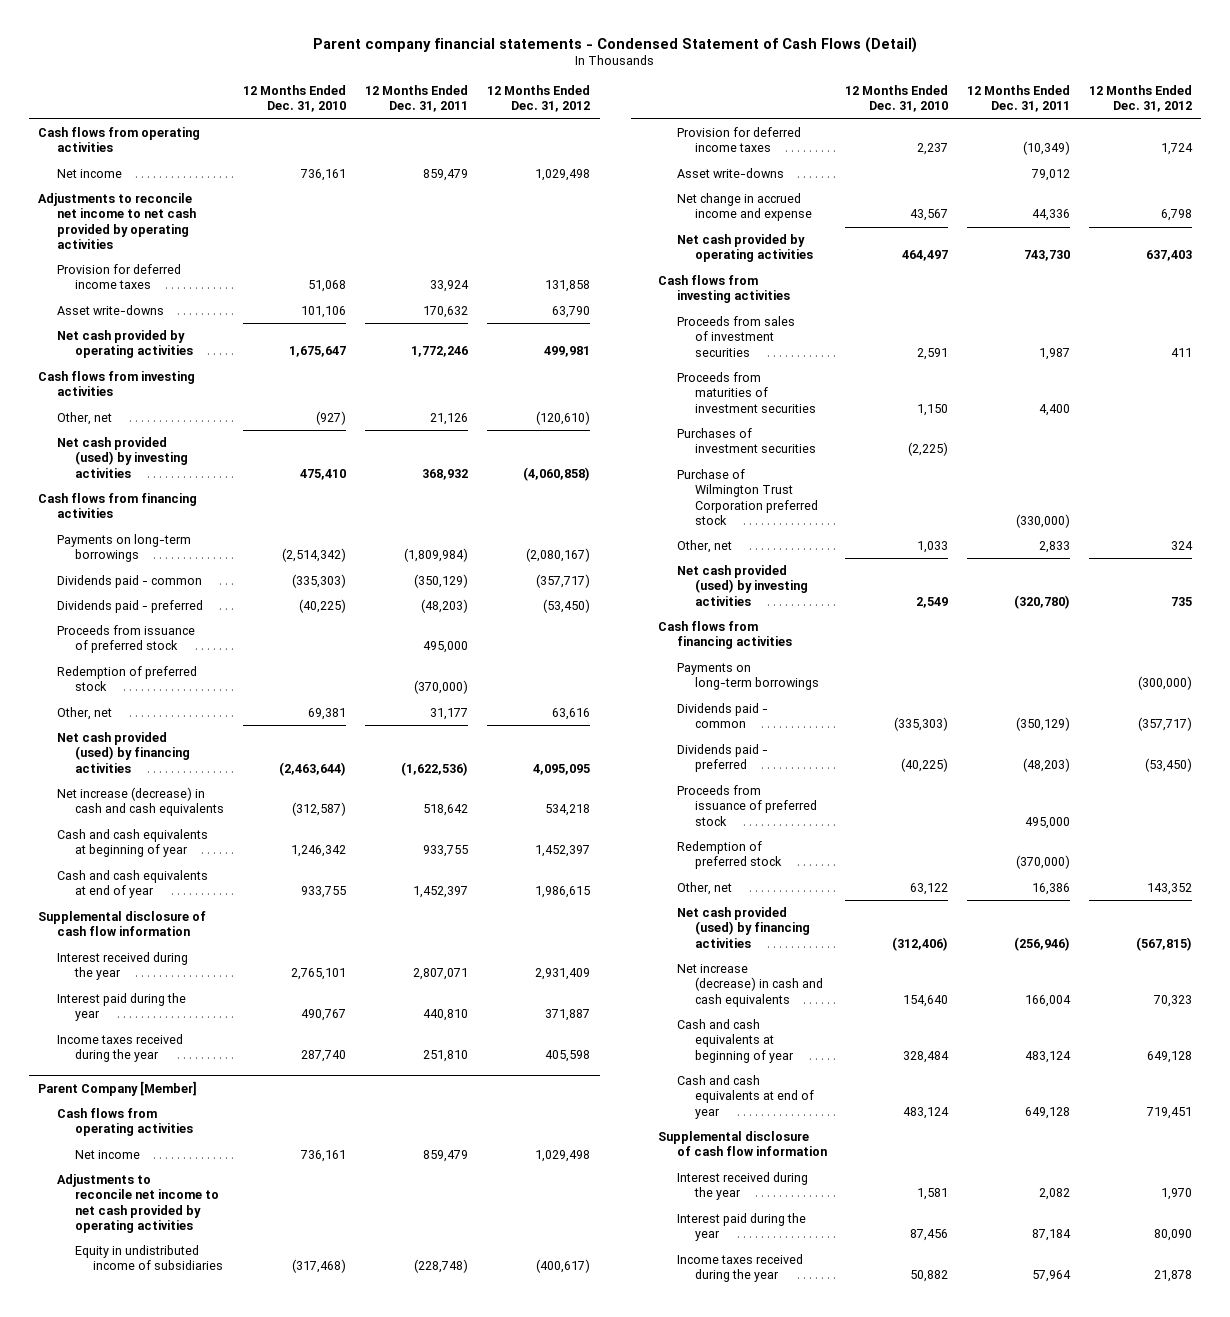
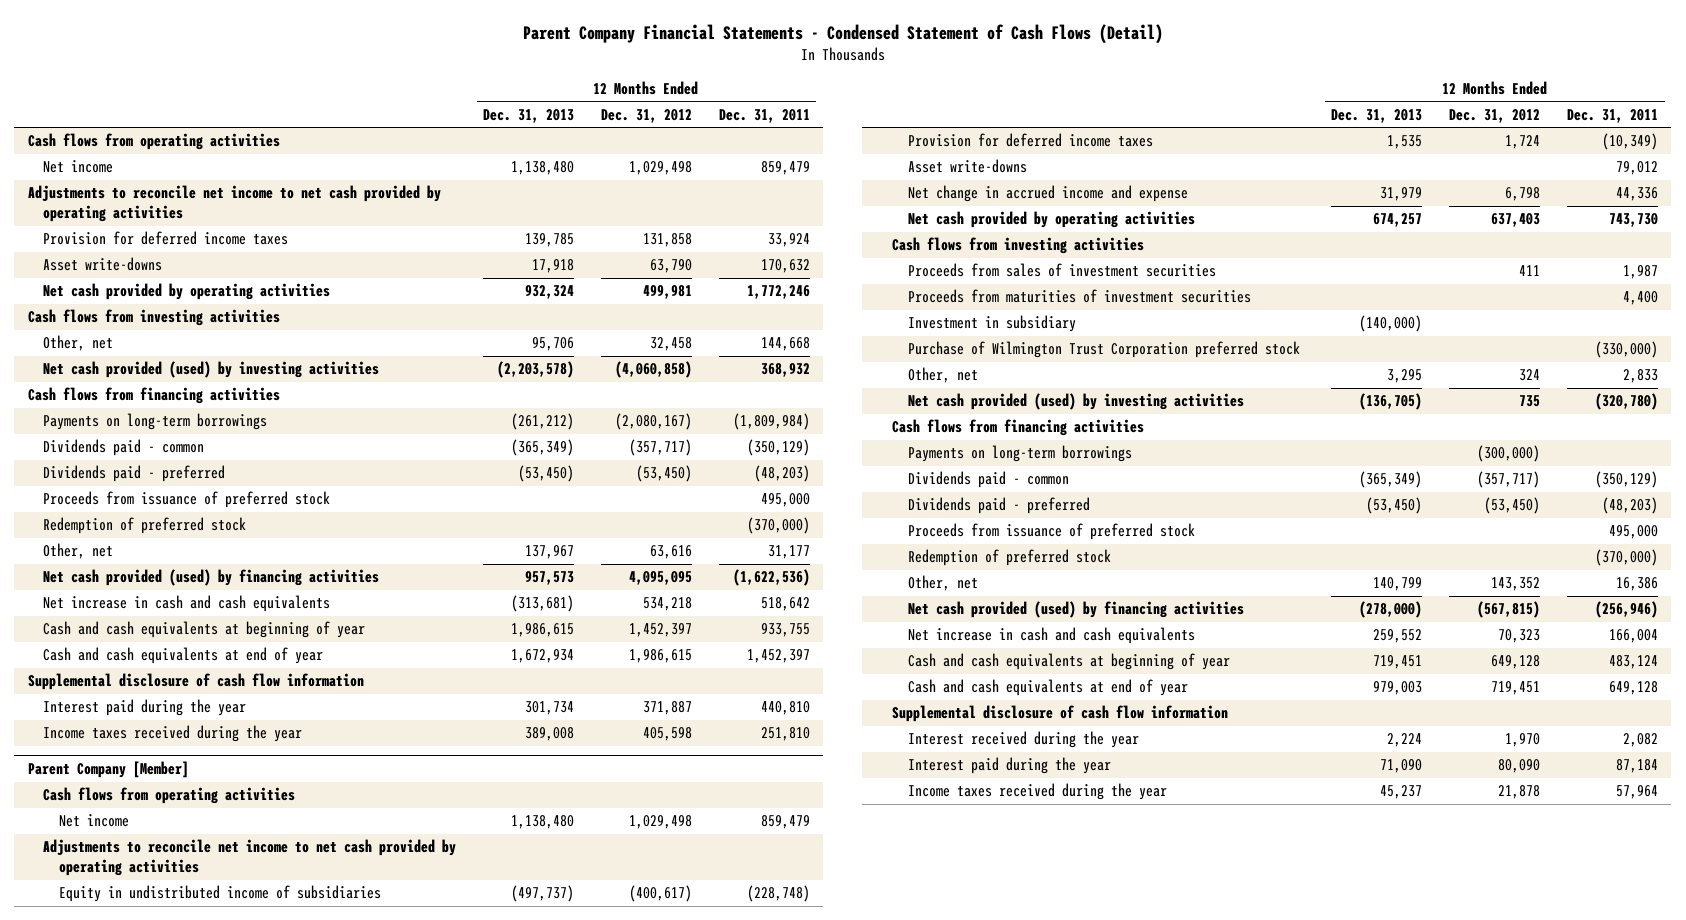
[313,36,918,53] Parent company financial statements - Condensed Statement of Cash Flows (Detail) -> [522,23,1163,44] Parent Company Financial Statements - Condensed Statement of Cash Flows (Detail)
[243,85,347,113] 12 Months Ended Dec. 31, 2010 -> none
none -> [483,108,575,123] Dec. 31, 2013
[430,413,469,426] 21,126 -> [760,337,810,352] 144,668
[536,411,591,426] (120,610) -> [649,337,692,352] 32,458
[56,787,224,817] Net increase (decrease) in cash and cash equivalents -> [43,595,331,613] Net increase in cash and cash equivalents
[56,952,188,981] Interest received during the year -> none
[676,428,816,454] Purchases of investment securities -> none
none -> [907,315,1076,333] Investment in subsidiary
[676,964,823,1007] Net increase (decrease) in cash and cash equivalents -> [907,627,1195,645] Net increase in cash and cash equivalents

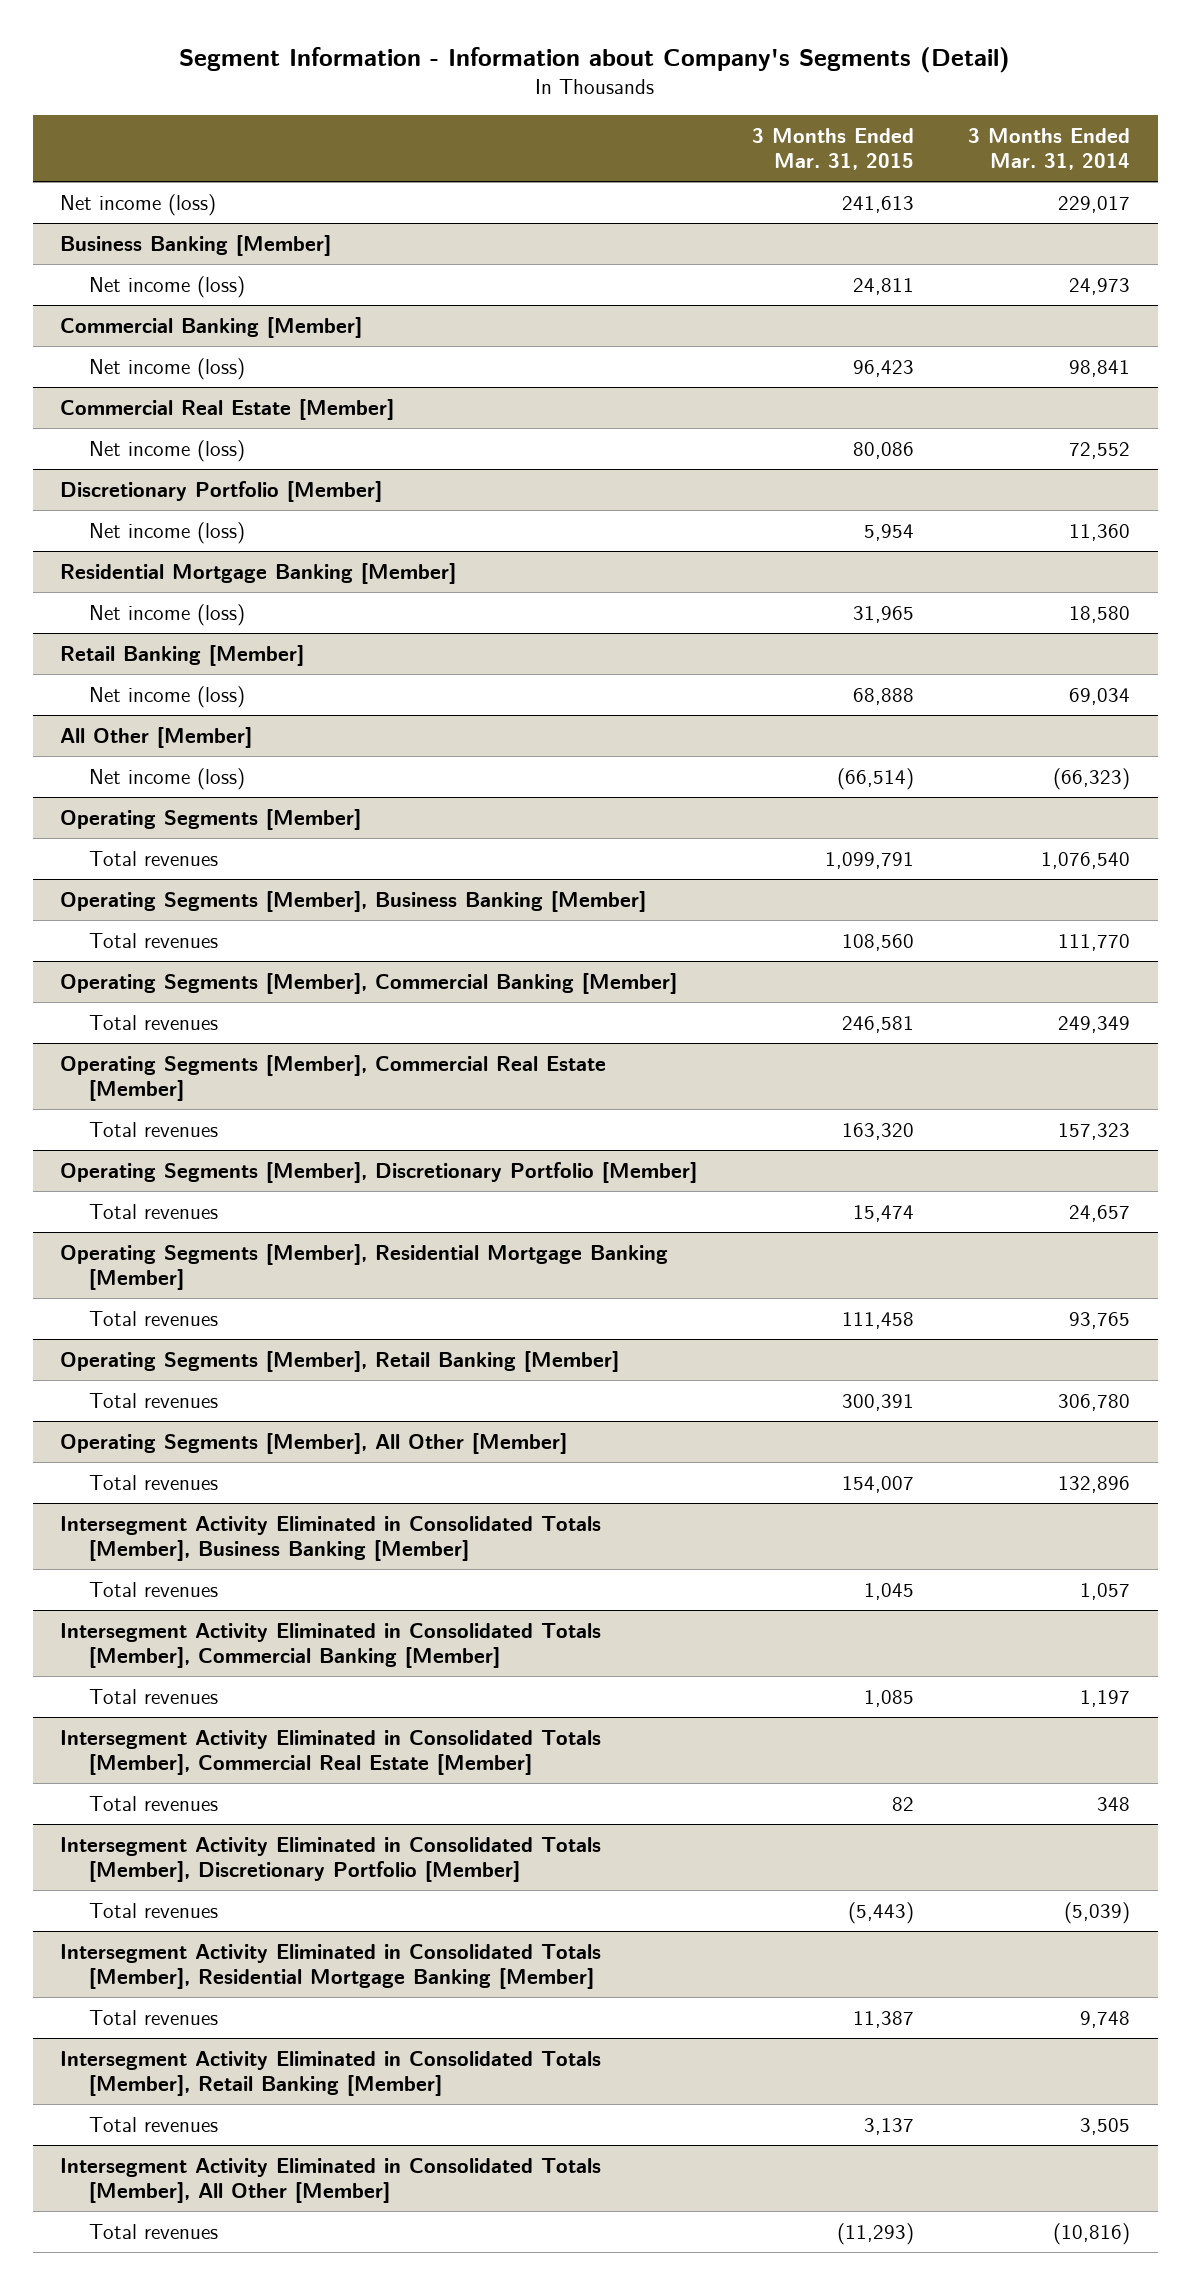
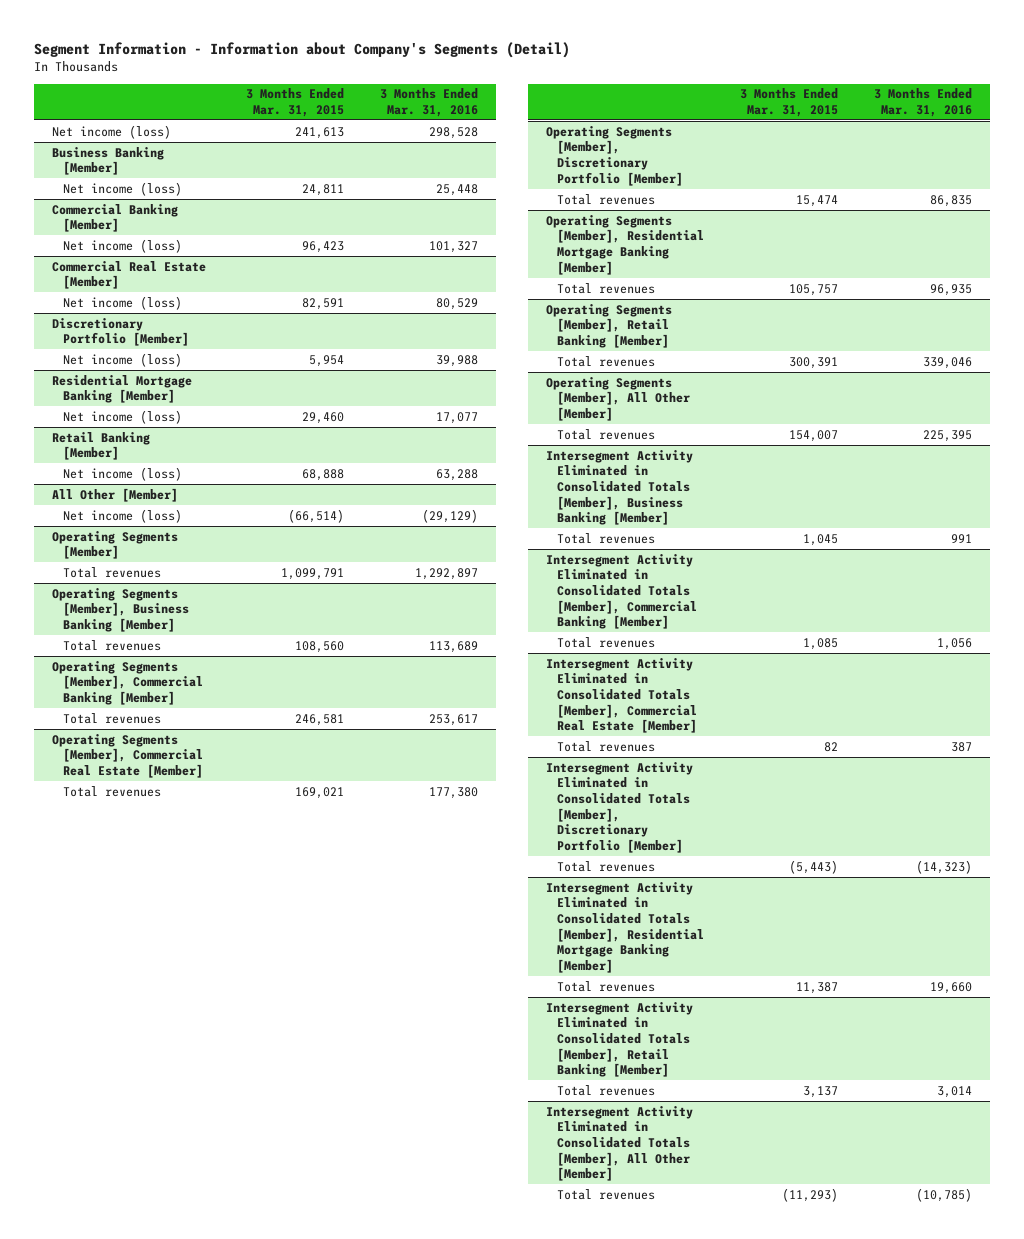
[968,128,1131,171] 3 Months Ended Mar. 31, 2014 -> none
none -> [380,88,479,117] 3 Months Ended Mar. 31, 2016
[852,442,914,460] 80,086 -> [302,297,345,310] 82,591
[852,606,914,624] 31,965 -> [302,411,345,424] 29,460
[841,1123,914,1141] 163,320 -> [295,786,345,799] 169,021
[841,1312,914,1330] 111,458 -> [788,283,838,296] 105,757

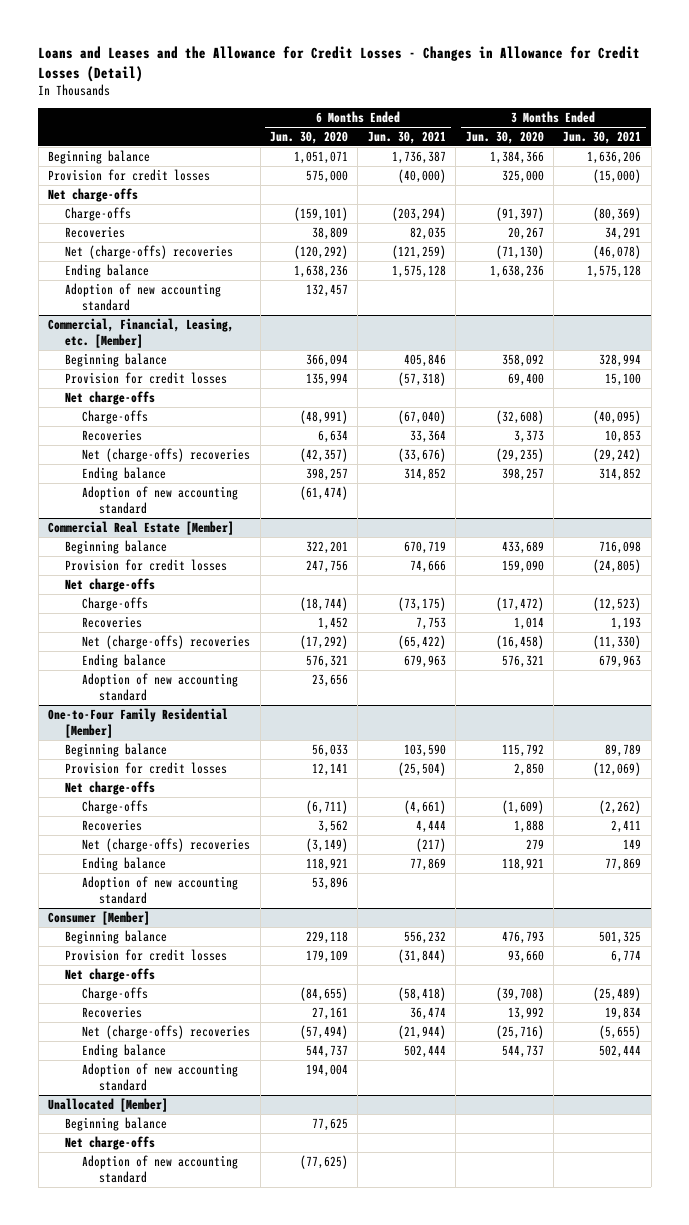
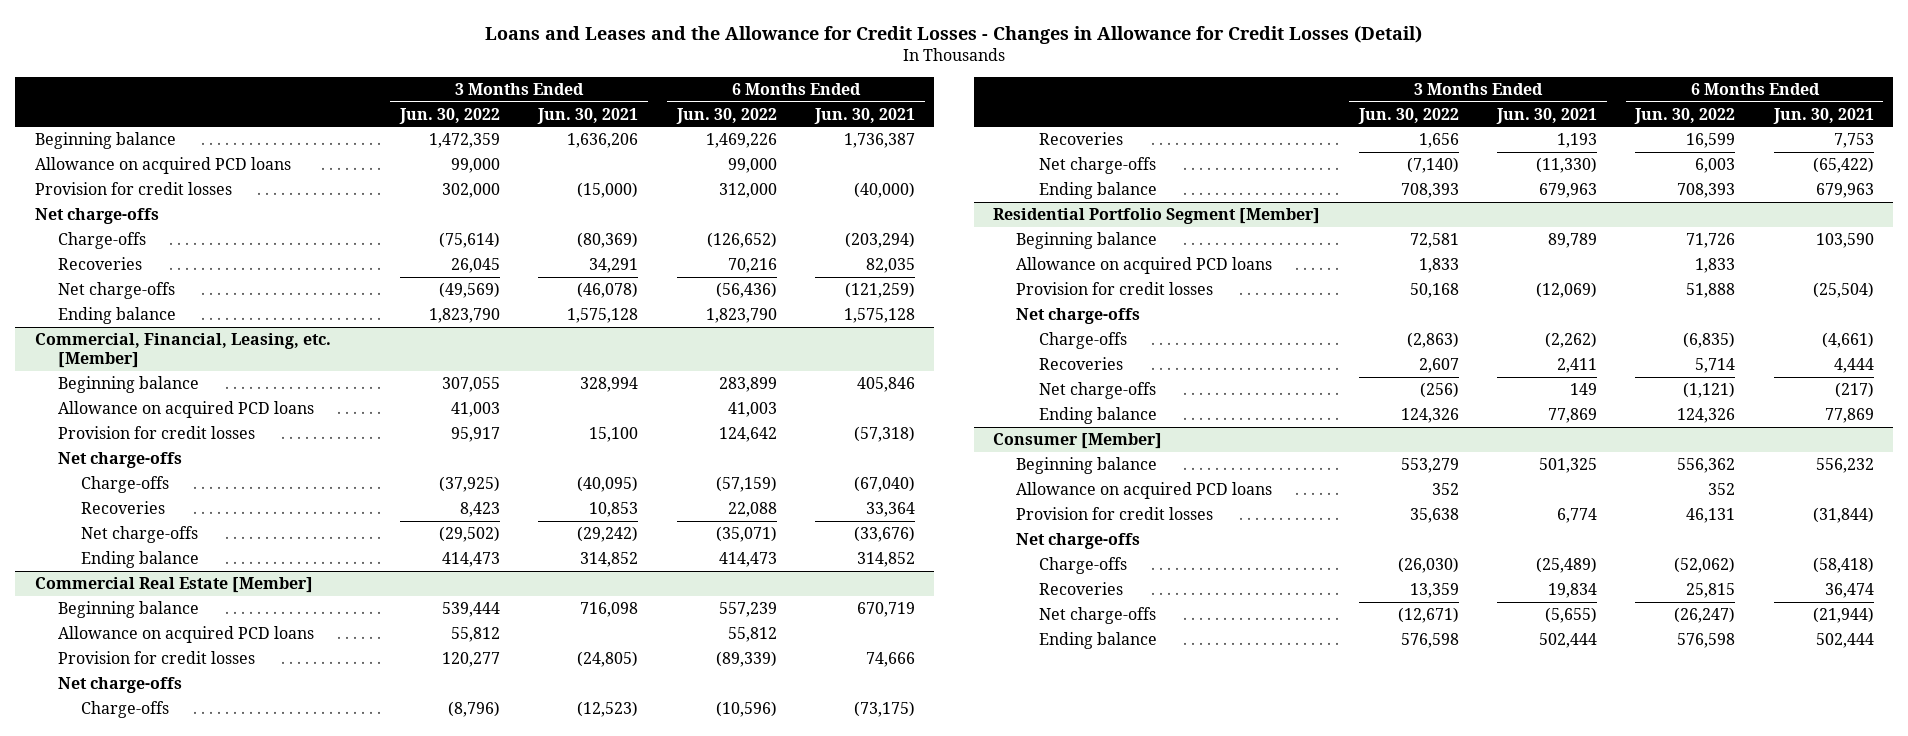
[270,130,349,144] Jun. 30, 2020 -> none
[465,130,544,144] Jun. 30, 2020 -> none
none -> [399,107,501,124] Jun. 30, 2022
none -> [675,107,777,124] Jun. 30, 2022
none -> [34,157,291,175] Allowance on acquired PCD loans
[65,244,234,259] Net (charge-offs) recoveries -> [57,282,175,300] Net charge-offs
[65,282,222,311] Adoption of new accounting standard -> none
none -> [57,401,314,419] Allowance on acquired PCD loans
[82,447,251,462] Net (charge-offs) recoveries -> [80,526,198,544] Net charge-offs
[82,485,239,514] Adoption of new accounting standard -> none
none -> [57,626,314,644] Allowance on acquired PCD loans
[82,634,251,649] Net (charge-offs) recoveries -> [1039,157,1157,175] Net charge-offs
[82,672,239,701] Adoption of new accounting standard -> none
[48,707,229,738] One-to-Four Family Residential [Member] -> [993,208,1321,225] Residential Portfolio Segment [Member]
none -> [1016,257,1273,275] Allowance on acquired PCD loans
[82,837,251,852] Net (charge-offs) recoveries -> [1039,382,1157,400] Net charge-offs
[82,875,239,904] Adoption of new accounting standard -> none
none -> [1016,482,1273,500] Allowance on acquired PCD loans
[82,1024,251,1039] Net (charge-offs) recoveries -> [1039,607,1157,625] Net charge-offs
[82,1062,239,1091] Adoption of new accounting standard -> none
[48,1097,169,1112] Unallocated [Member] -> none
[65,1116,168,1131] Beginning balance -> none
[65,1135,156,1150] Net charge-offs -> none
[82,1154,239,1183] Adoption of new accounting standard -> none

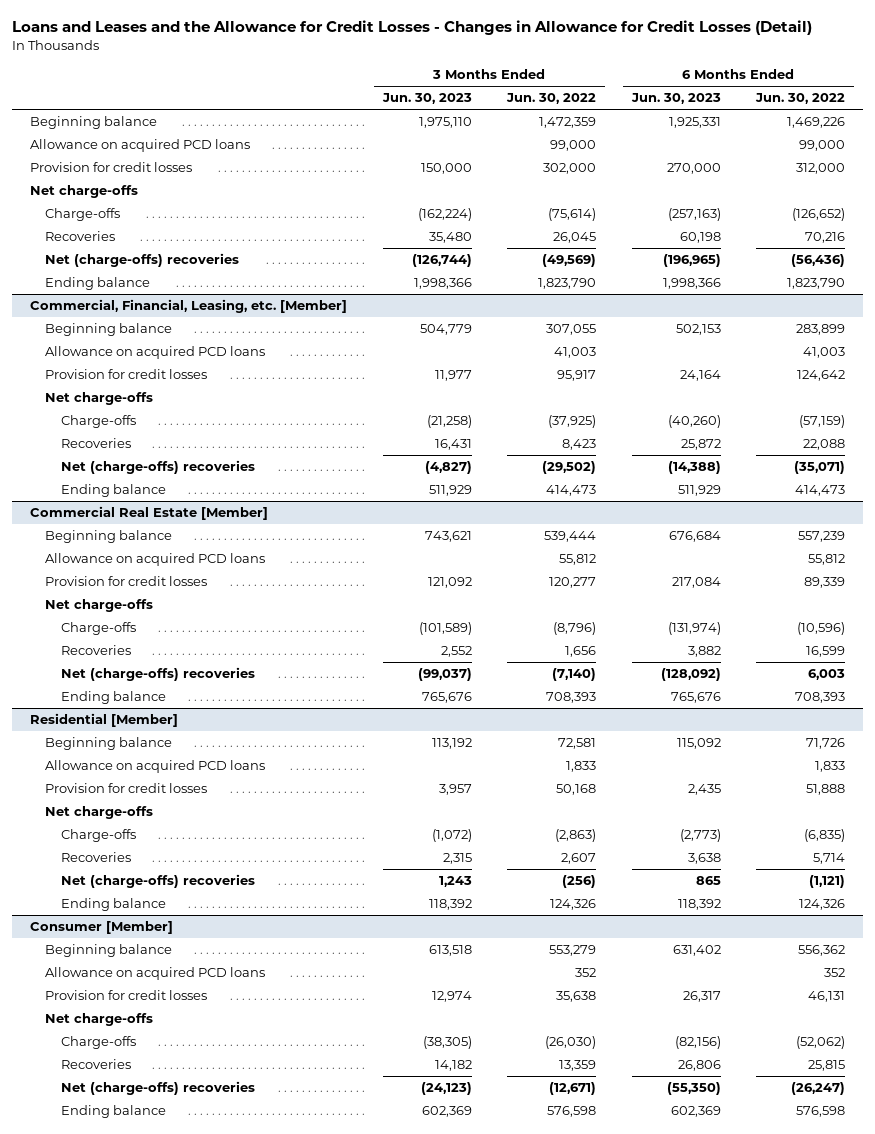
[537,107,639,124] Jun. 30, 2021 -> none
[814,107,916,124] Jun. 30, 2021 -> none
none -> [381,93,472,105] Jun. 30, 2023
none -> [630,93,721,105] Jun. 30, 2023
[57,282,175,300] Net charge-offs -> [45,253,240,268] Net (charge-offs) recoveries
[80,526,198,544] Net charge-offs -> [60,460,255,475] Net (charge-offs) recoveries
[715,651,777,668] (89,339) -> [804,577,846,589] 89,339
[1039,157,1157,175] Net charge-offs -> [60,667,255,682] Net (charge-offs) recoveries
[993,208,1321,225] Residential Portfolio Segment [Member] -> [30,713,179,728] Residential [Member]
[1039,382,1157,400] Net charge-offs -> [60,874,255,889] Net (charge-offs) recoveries
[1039,607,1157,625] Net charge-offs -> [60,1081,255,1096] Net (charge-offs) recoveries

